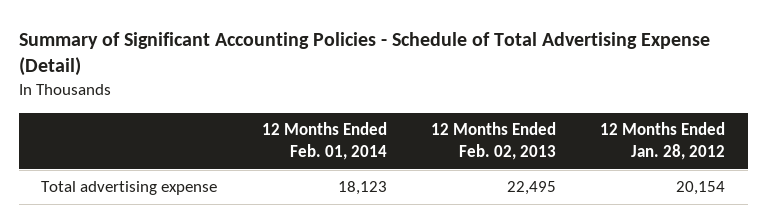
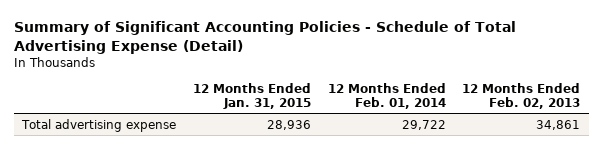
[600,122,726,161] 12 Months Ended Jan. 28, 2012 -> none
none -> [193,83,312,109] 12 Months Ended Jan. 31, 2015
[337,181,387,196] 18,123 -> [401,119,446,130] 29,722
[506,181,556,196] 22,495 -> [536,119,581,130] 34,861

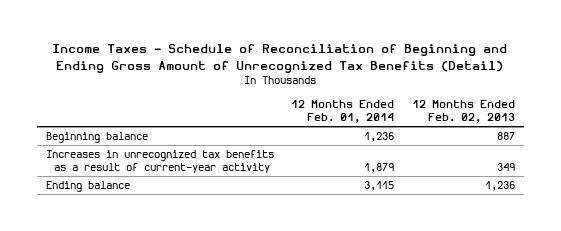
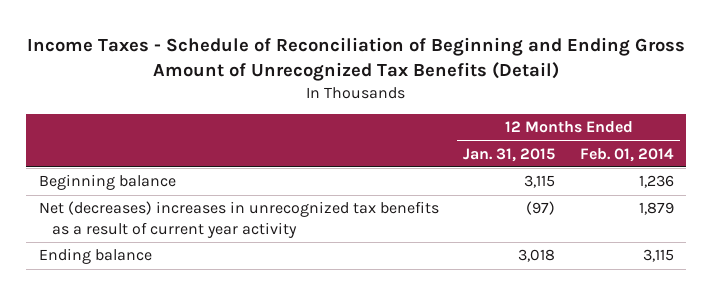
[412,100,516,124] 12 Months Ended Feb. 02, 2013 -> none
none -> [463,147,556,162] Jan. 31, 2015
[45,150,274,174] Increases in unrecognized tax benefits as a result of current-year activity -> [38,201,439,238] Net (decreases) increases in unrecognized tax benefits as a result of current year activity

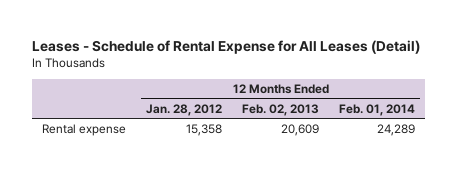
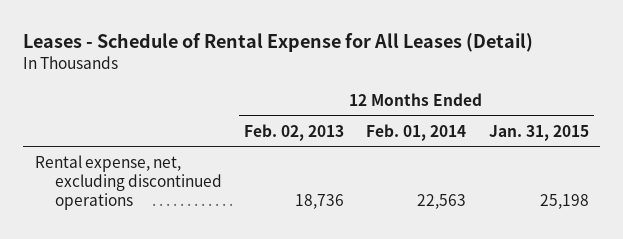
[146,103,223,116] Jan. 28, 2012 -> none
none -> [488,124,589,141] Jan. 31, 2015
[42,124,127,137] Rental expense -> [34,155,223,211] Rental expense, net, excluding discontinued operations
[281,124,320,137] 20,609 -> [295,194,345,210] 18,736
[377,124,416,137] 24,289 -> [417,194,467,210] 22,563

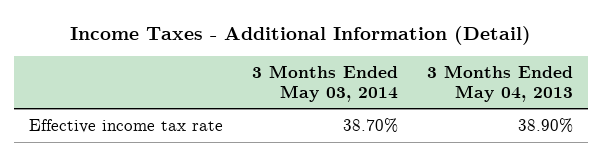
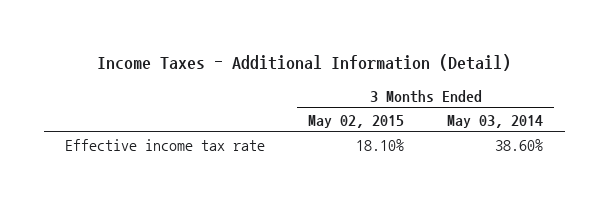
[427,65,574,102] 3 Months Ended May 04, 2013 -> none
none -> [308,114,405,128] May 02, 2015
[342,118,398,134] 38.70% -> [495,139,544,152] 38.60%

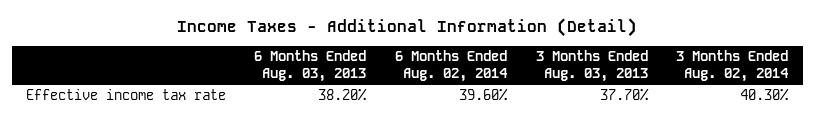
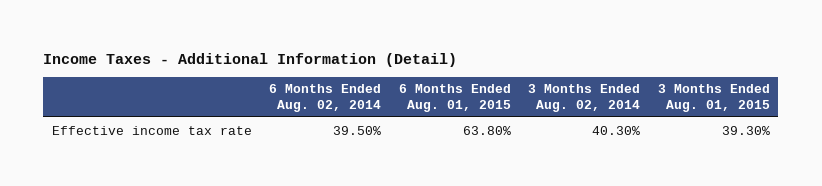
[254,50,367,83] 6 Months Ended Aug. 03, 2013 -> none
[535,50,648,83] 3 Months Ended Aug. 03, 2013 -> none
none -> [398,84,511,112] 6 Months Ended Aug. 01, 2015
none -> [657,84,770,112] 3 Months Ended Aug. 01, 2015
[459,88,509,102] 39.60% -> [333,125,382,135] 39.50%

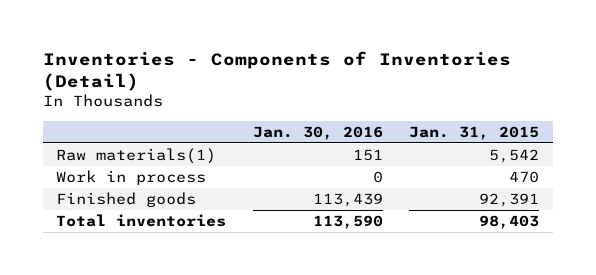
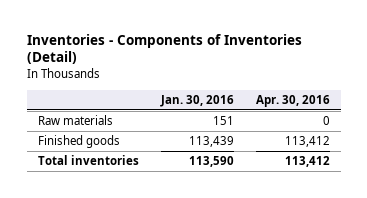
[409,125,540,140] Jan. 31, 2015 -> none
none -> [255,94,330,107] Apr. 30, 2016
[56,169,207,185] Work in process -> none
[56,147,217,164] Raw materials(1) -> [37,115,113,126] Raw materials

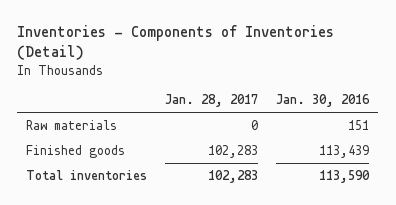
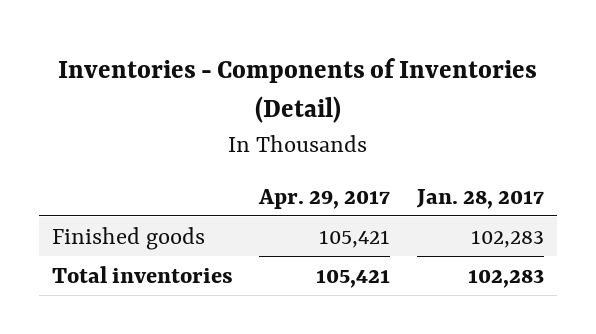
[276,94,371,108] Jan. 30, 2016 -> none
none -> [258,188,391,209] Apr. 29, 2017
[26,119,118,130] Raw materials -> none

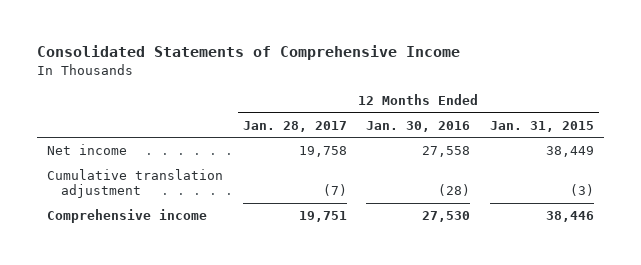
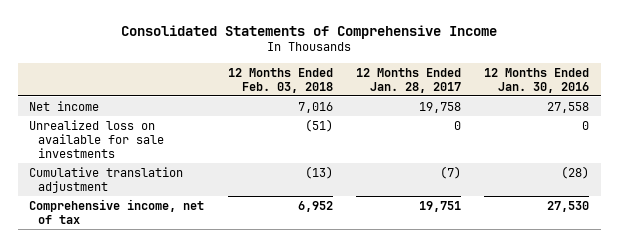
[490,120,595,132] Jan. 31, 2015 -> none
none -> [227,67,333,93] 12 Months Ended Feb. 03, 2018
none -> [29,119,164,158] Unrealized loss on available for sale investments
[47,209,208,224] Comprehensive income -> [29,198,205,224] Comprehensive income, net of tax

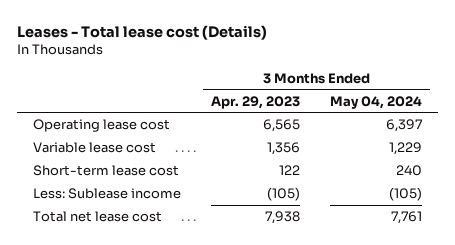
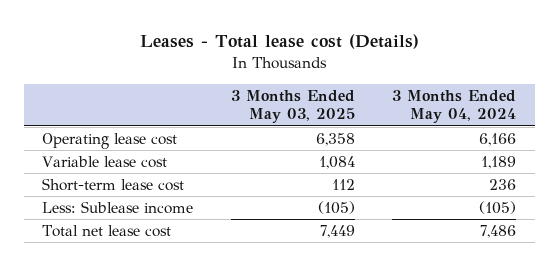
[210,95,300,109] Apr. 29, 2023 -> none
none -> [230,89,355,124] 3 Months Ended May 03, 2025
[386,118,423,132] 6,397 -> [479,132,517,146] 6,166
[389,141,423,155] 1,229 -> [481,155,517,169] 1,189
[396,164,423,176] 240 -> [489,178,517,190] 236
[391,210,423,224] 7,761 -> [480,224,517,238] 7,486

